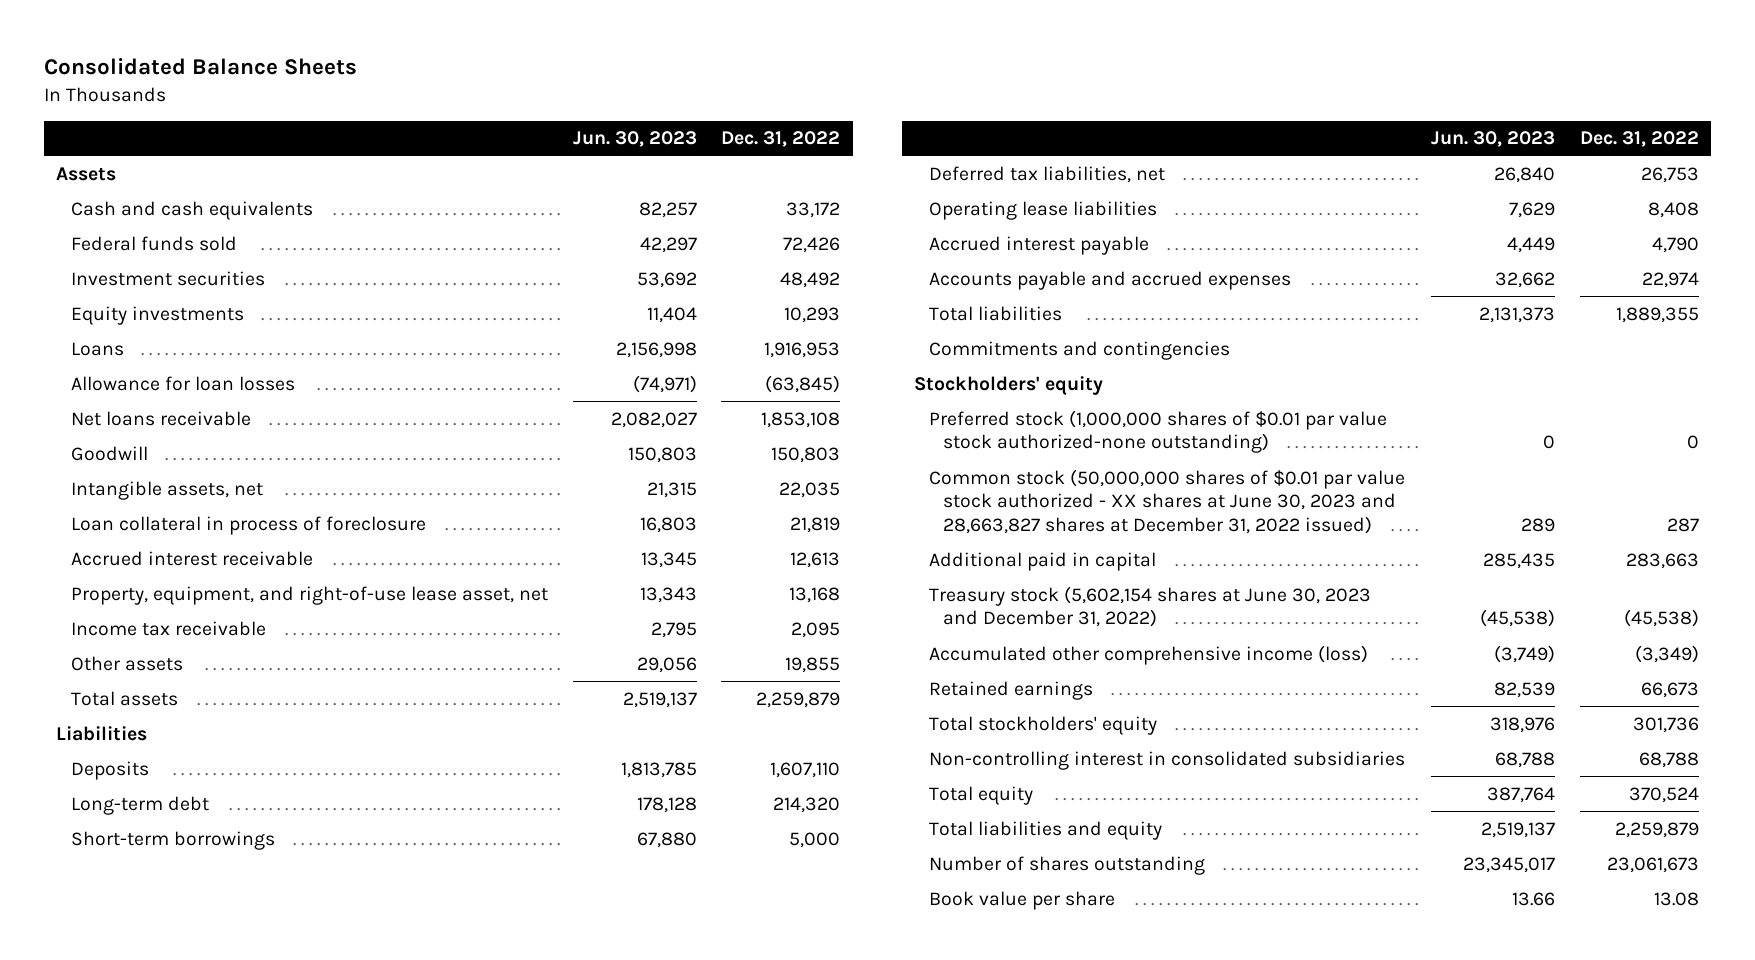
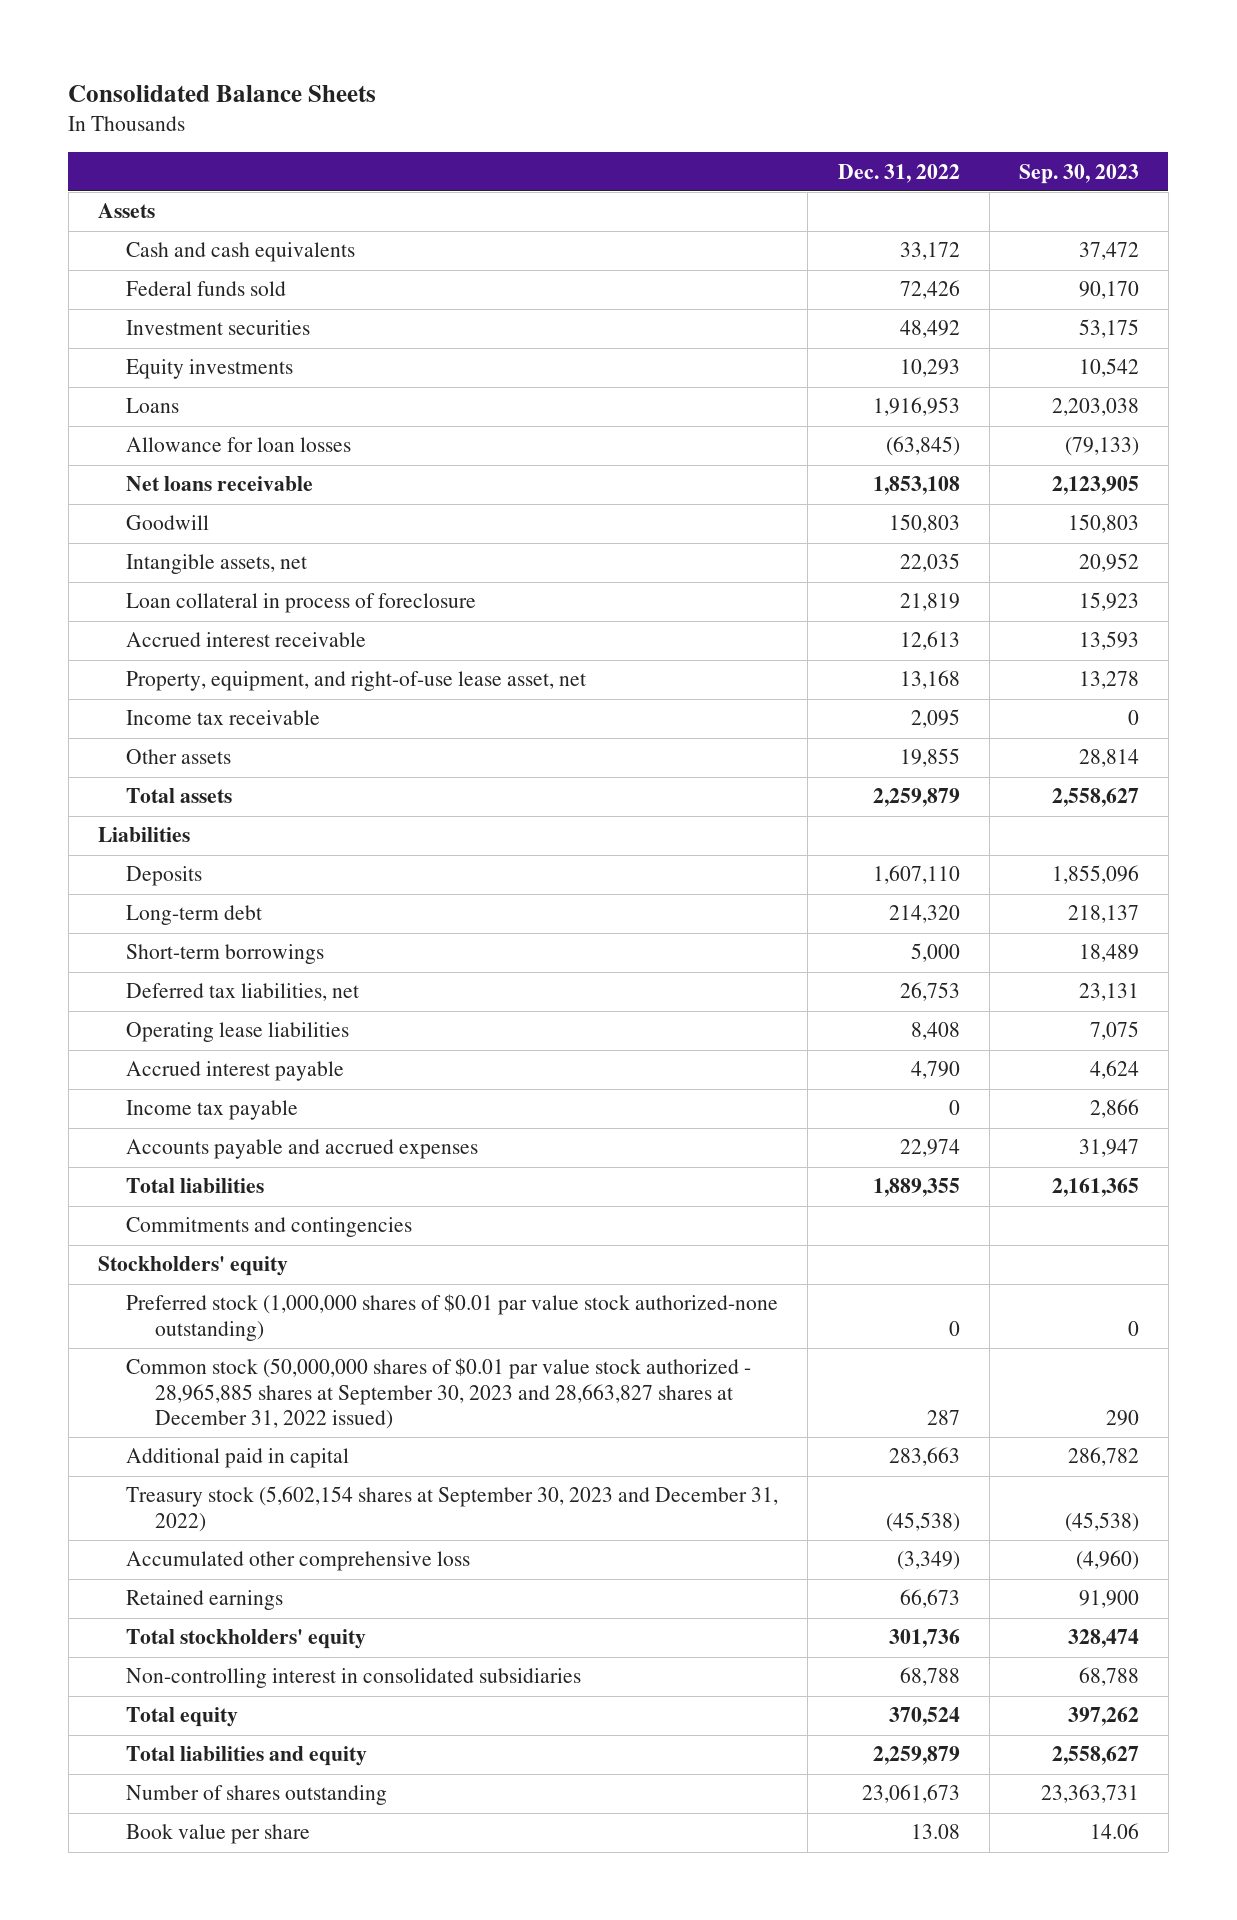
[572,131,697,148] Jun. 30, 2023 -> none
none -> [1018,163,1139,184] Sep. 30, 2023
none -> [126,1100,299,1121] Income tax payable
[928,468,1405,535] Common stock (50,000,000 shares of $0.01 par value stock authorized - XX shares at June 30, 2023 and 28,663,827 shares at December 31, 2022 issued) -> [126,1358,752,1429] Common stock (50,000,000 shares of $0.01 par value stock authorized - 28,965,885 shares at September 30, 2023 and 28,663,827 shares at December 31, 2022 issued)
[928,585,1371,628] Treasury stock (5,602,154 shares at June 30, 2023 and December 31, 2022) -> [126,1486,779,1532] Treasury stock (5,602,154 shares at September 30, 2023 and December 31, 2022)
[928,644,1368,665] Accumulated other comprehensive income (loss) -> [126,1551,471,1572] Accumulated other comprehensive loss

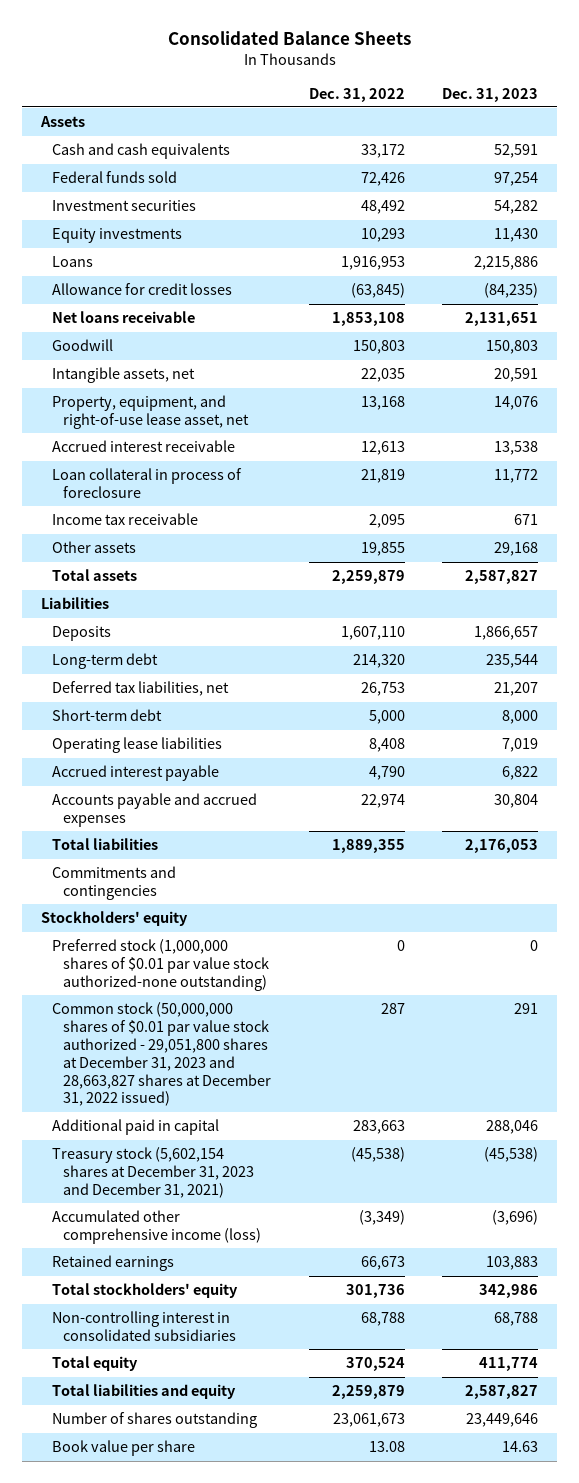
[1018,163,1139,184] Sep. 30, 2023 -> none
none -> [441,87,538,102] Dec. 31, 2023
[126,437,352,453] Allowance for loan losses -> [52,283,233,296] Allowance for credit losses
[126,632,367,648] Accrued interest receivable -> [52,440,236,453] Accrued interest receivable
[126,593,477,614] Loan collateral in process of foreclosure -> [52,468,243,498] Loan collateral in process of foreclosure
[126,944,325,965] Short-term borrowings -> none
none -> [52,709,163,722] Short-term debt
[126,1100,299,1121] Income tax payable -> none
[126,1358,752,1429] Common stock (50,000,000 shares of $0.01 par value stock authorized - 28,965,885 shares at September 30, 2023 and 28,663,827 shares at December 31, 2022 issued) -> [52,1002,272,1107] Common stock (50,000,000 shares of $0.01 par value stock authorized - 29,051,800 shares at December 31, 2023 and 28,663,827 shares at December 31, 2022 issued)
[126,1486,779,1532] Treasury stock (5,602,154 shares at September 30, 2023 and December 31, 2022) -> [52,1147,255,1198] Treasury stock (5,602,154 shares at December 31, 2023 and December 31, 2021)
[126,1551,471,1572] Accumulated other comprehensive loss -> [52,1210,262,1244] Accumulated other comprehensive income (loss)

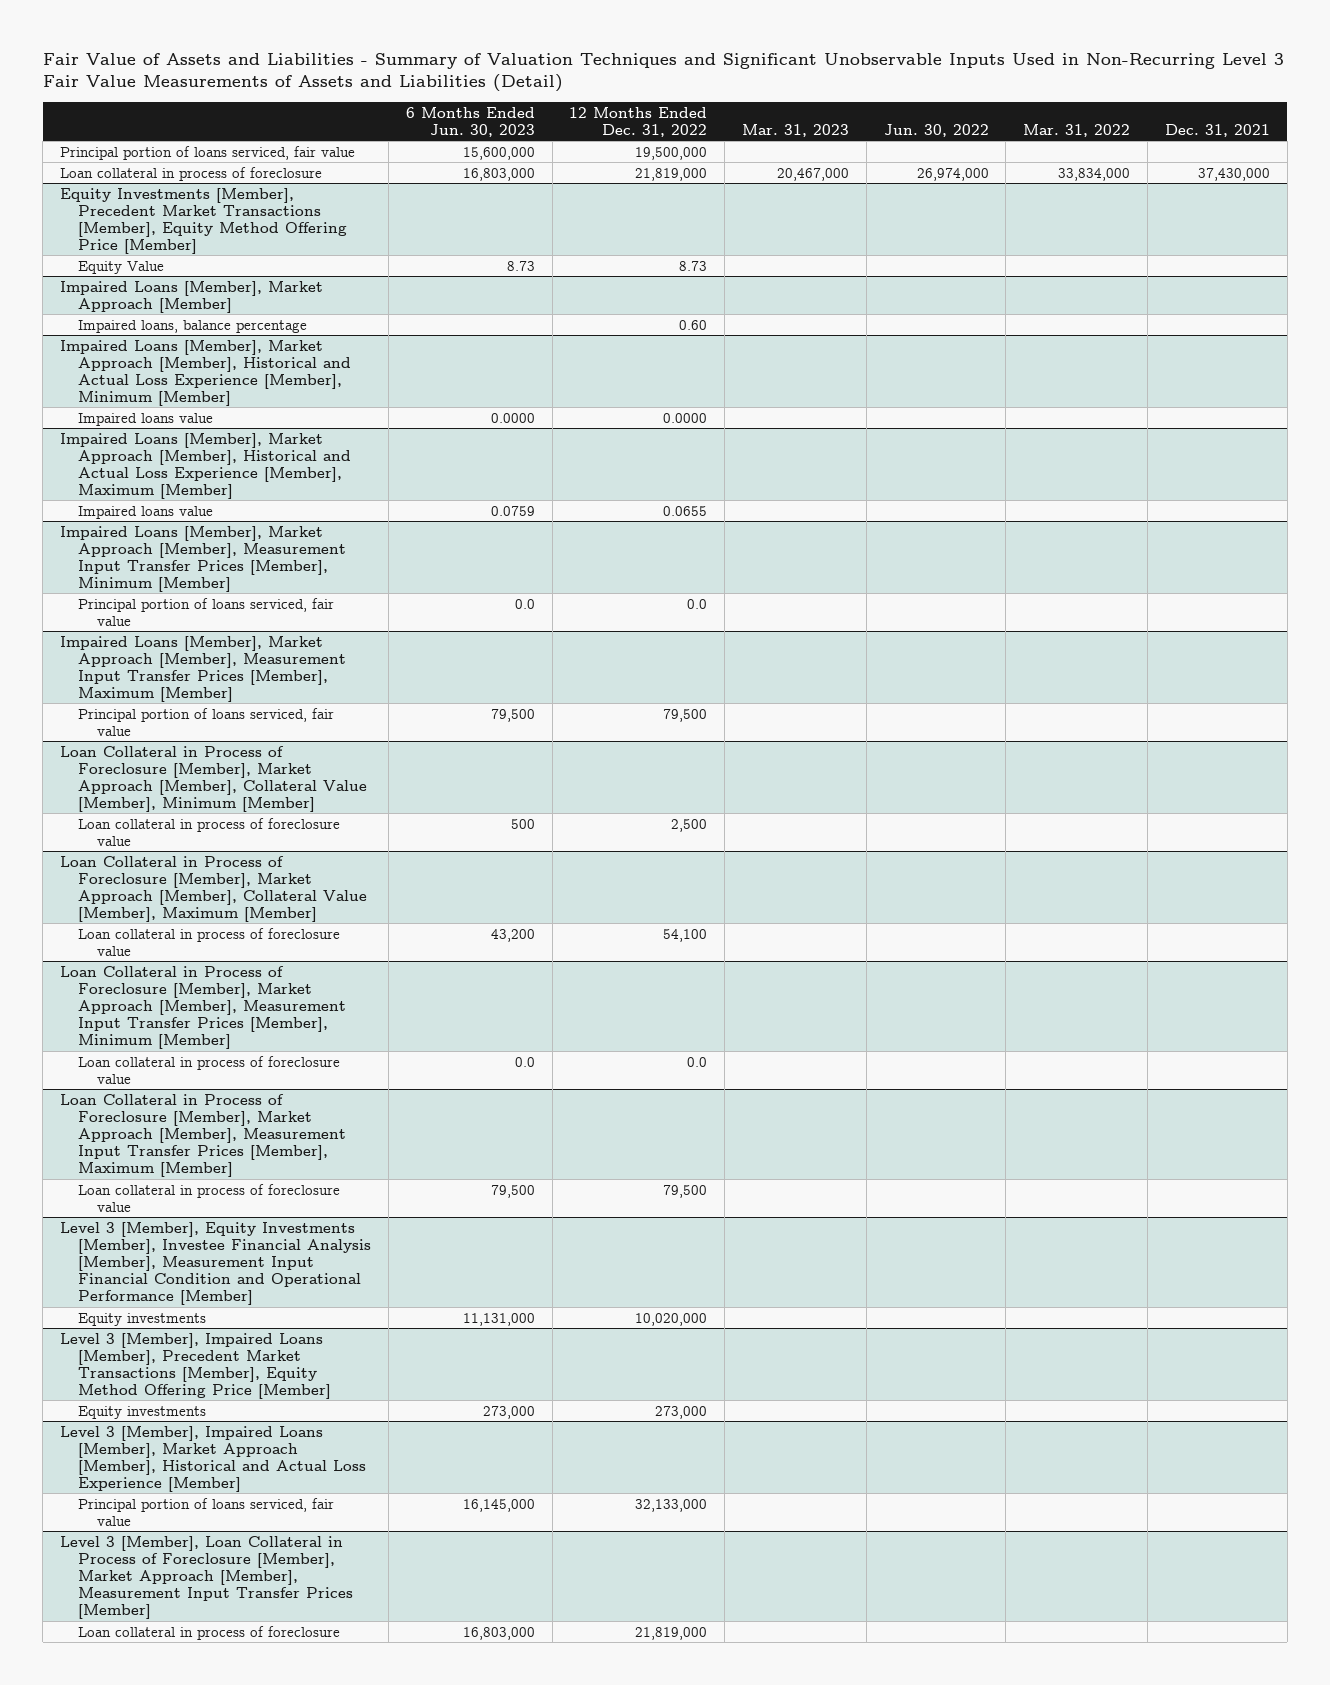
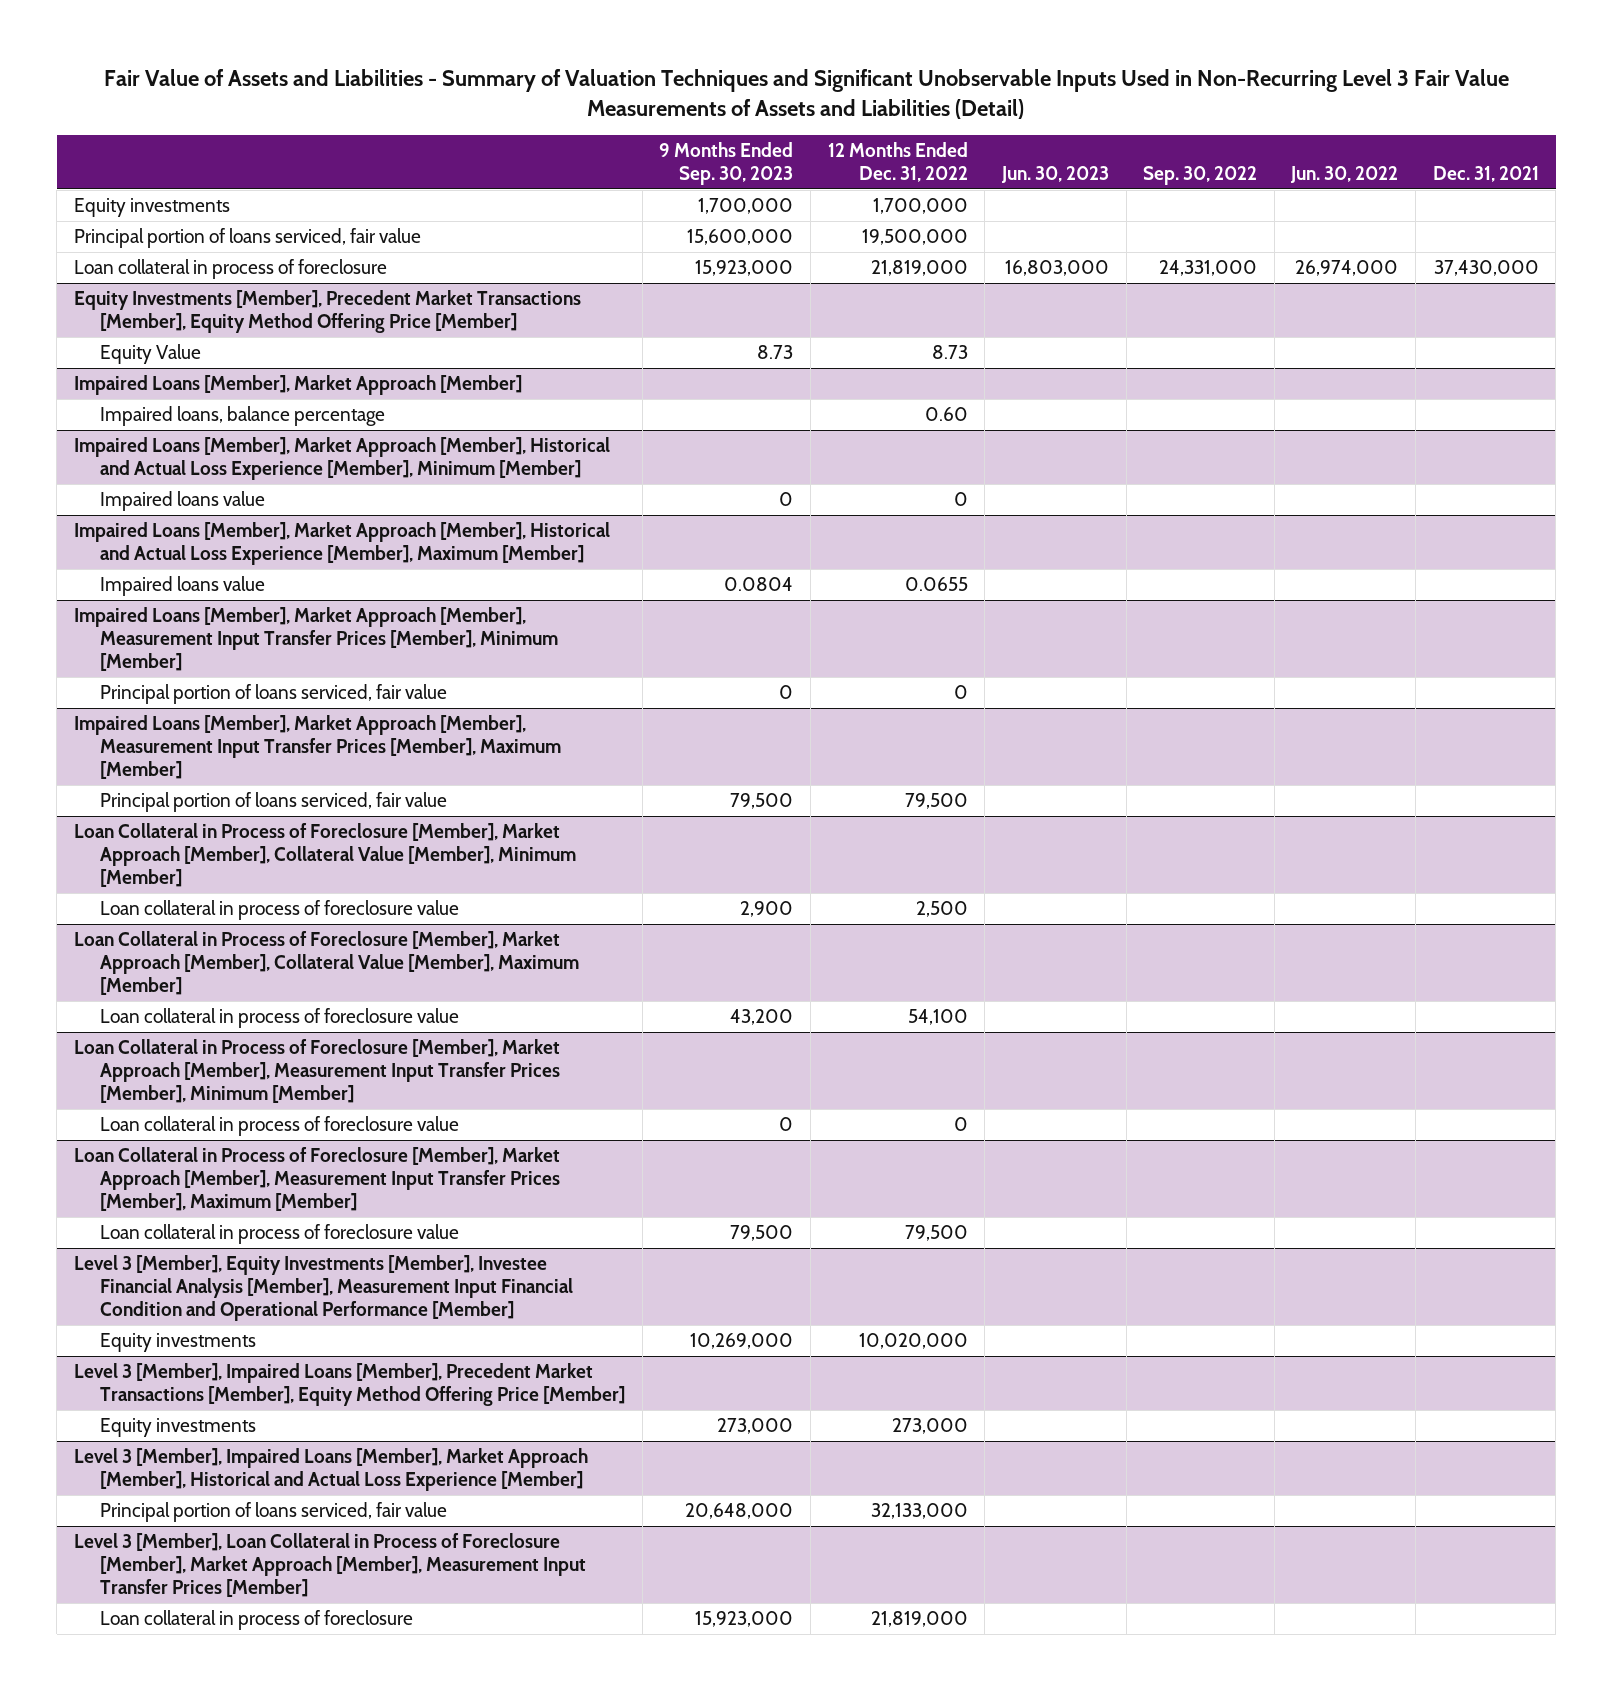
[405,106,535,137] 6 Months Ended Jun. 30, 2023 -> none
[742,123,850,137] Mar. 31, 2023 -> none
[1023,123,1131,137] Mar. 31, 2022 -> none
none -> [659,142,794,186] 9 Months Ended Sep. 30, 2023
none -> [1000,166,1109,184] Jun. 30, 2023
none -> [1143,166,1258,186] Sep. 30, 2022
none -> [73,198,230,218] Equity investments
[663,412,708,423] 0.0000 -> [953,492,968,507] 0
[687,598,708,609] 0.0 -> [953,685,968,700] 0
[687,1056,708,1067] 0.0 -> [953,1117,968,1132] 0

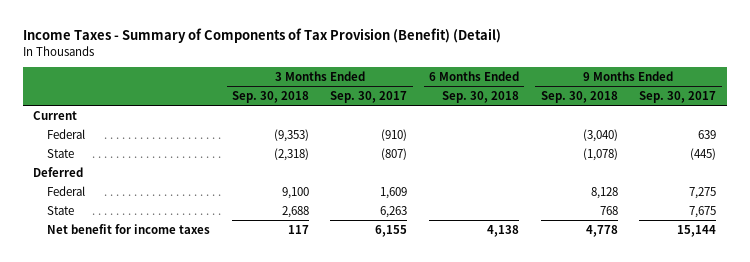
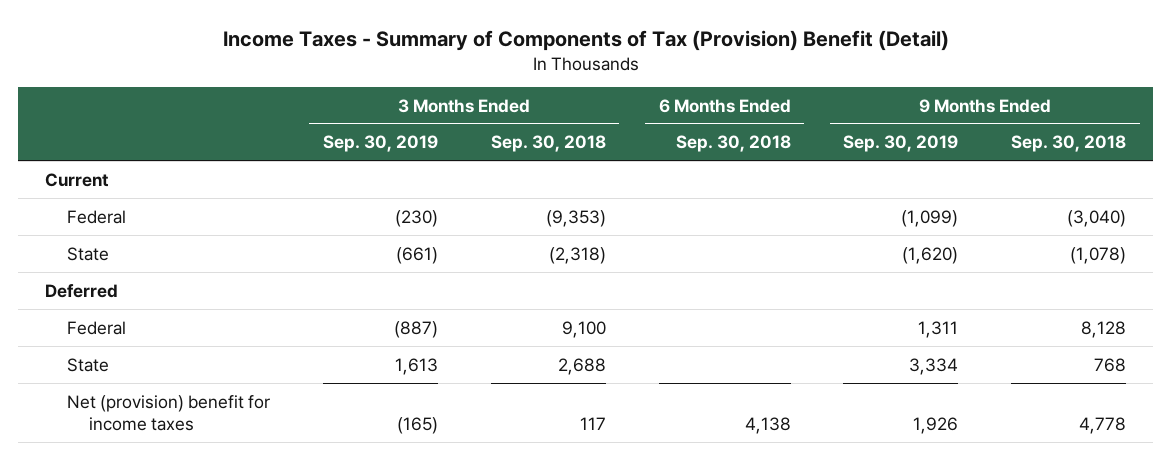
[22,28,501,44] Income Taxes - Summary of Components of Tax Provision (Benefit) (Detail) -> [222,29,949,51] Income Taxes - Summary of Components of Tax (Provision) Benefit (Detail)
[330,91,408,104] Sep. 30, 2017 -> none
[639,91,717,104] Sep. 30, 2017 -> none
none -> [322,135,438,153] Sep. 30, 2019
none -> [843,135,959,153] Sep. 30, 2019
[47,223,211,234] Net benefit for income taxes -> [66,394,270,432] Net (provision) benefit for income taxes

